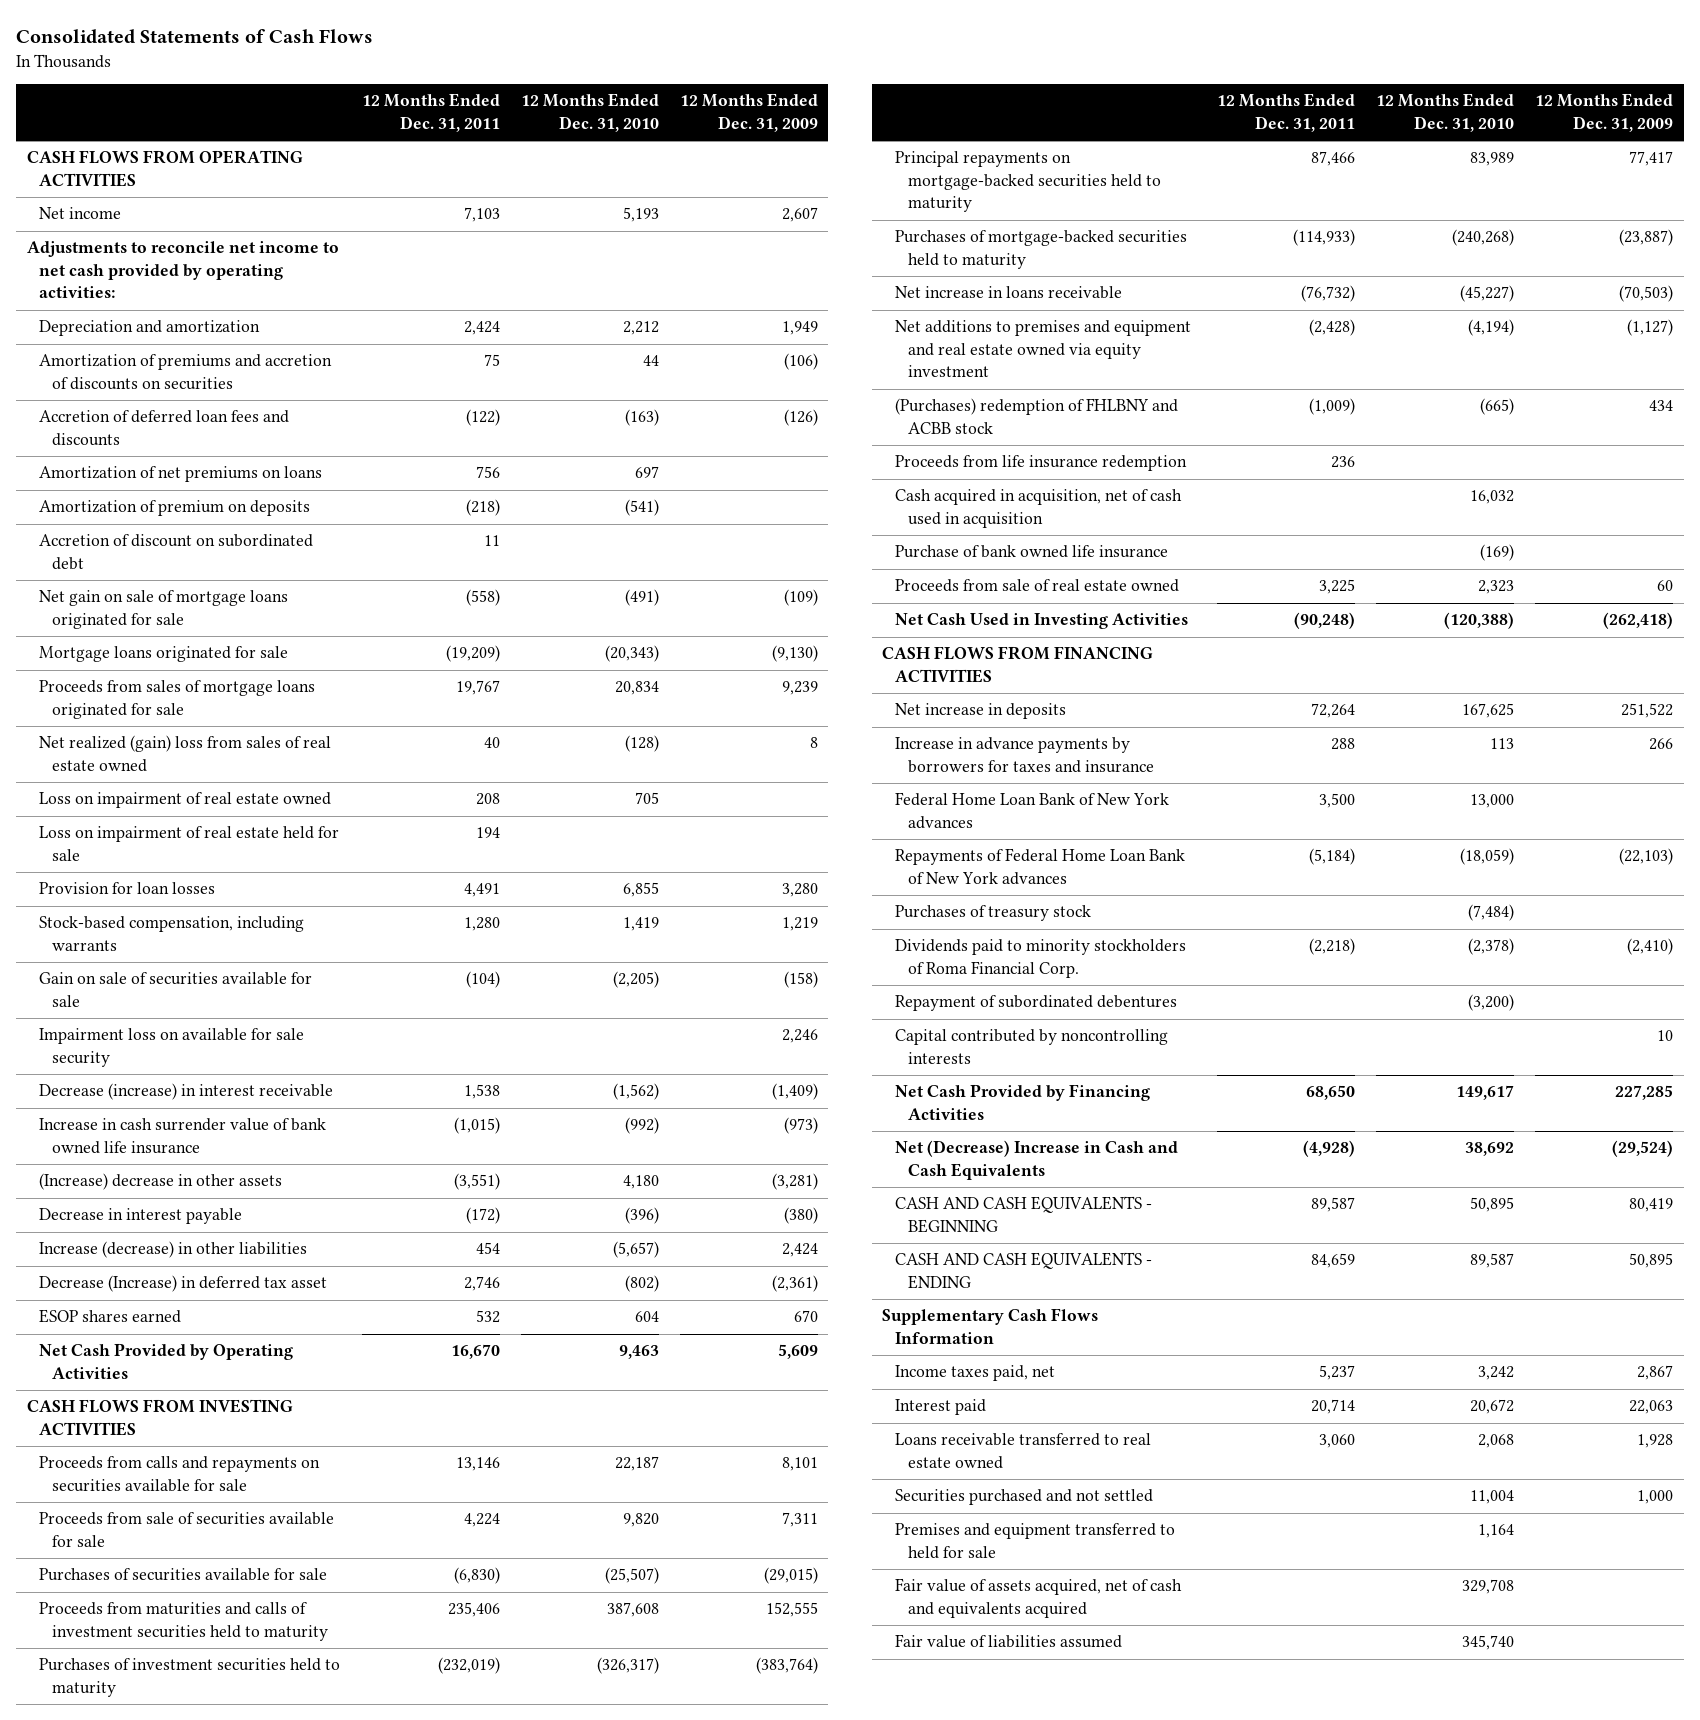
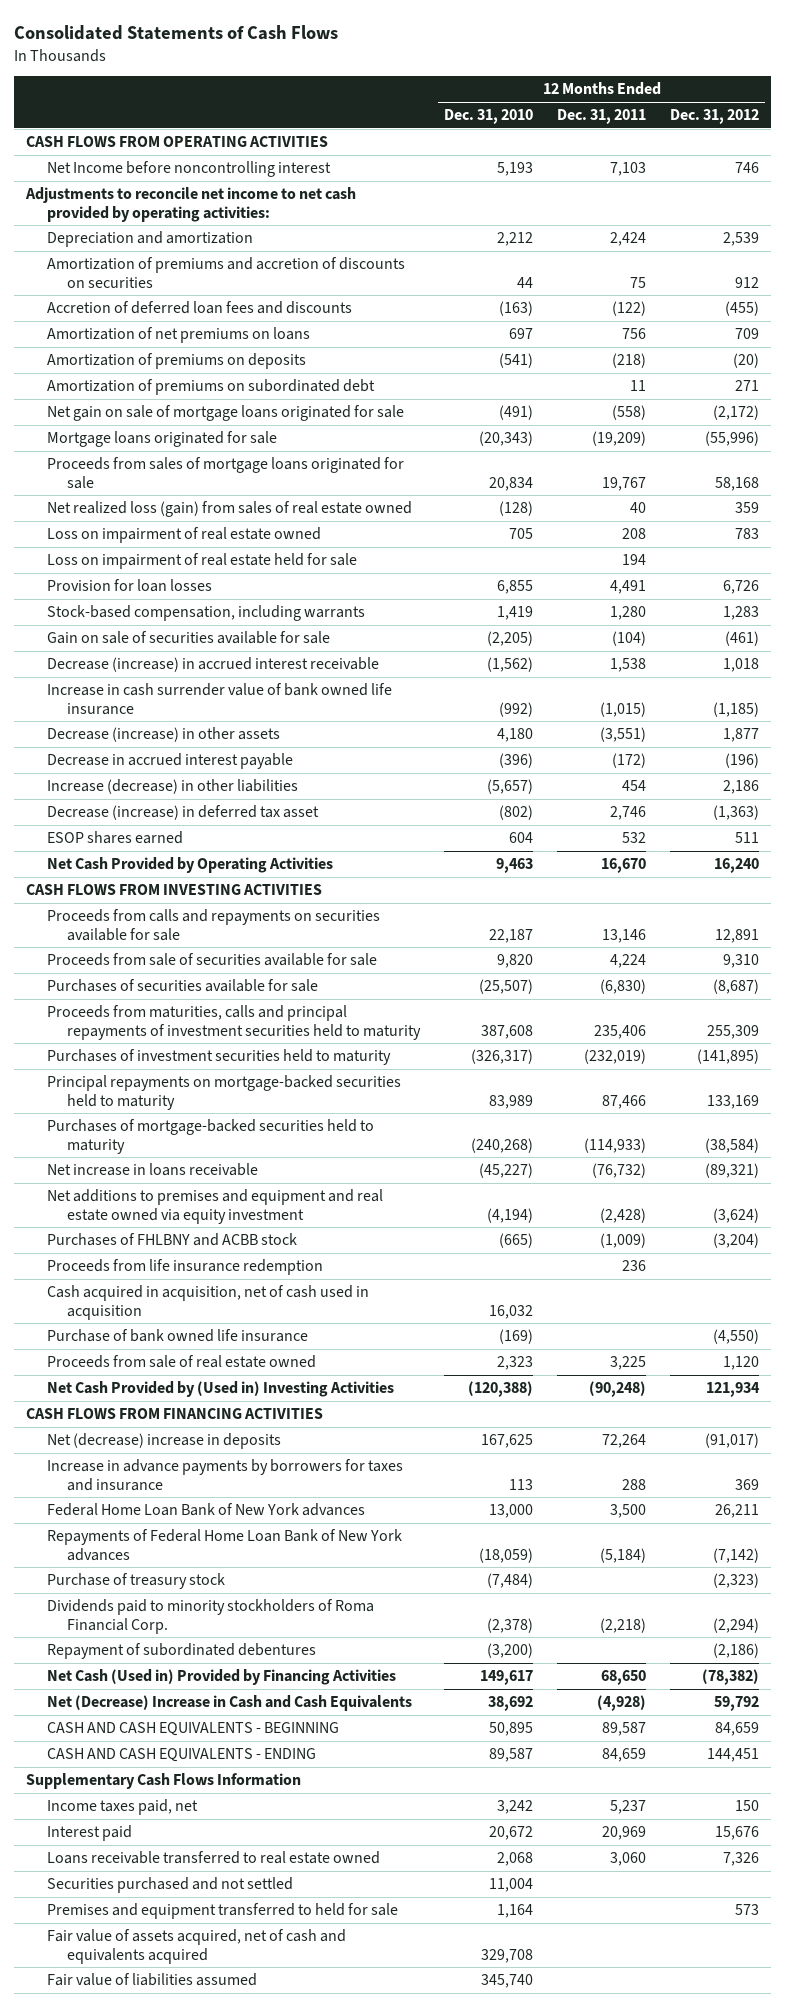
[679,93,818,132] 12 Months Ended Dec. 31, 2009 -> none
none -> [670,109,760,125] Dec. 31, 2012
[39,207,122,220] Net income -> [46,161,331,178] Net Income before noncontrolling interest
[39,500,311,517] Amortization of premium on deposits -> [46,353,306,370] Amortization of premiums on deposits
[39,534,314,570] Accretion of discount on subordinated debt -> [46,379,375,396] Amortization of premiums on subordinated debt
[39,735,332,772] Net realized (gain) loss from sales of real estate owned -> [46,501,412,518] Net realized loss (gain) from sales of real estate owned
[39,1028,305,1067] Impairment loss on available for sale security -> none
[39,1083,334,1101] Decrease (increase) in interest receivable -> [46,657,379,673] Decrease (increase) in accrued interest receivable
[39,1173,283,1191] (Increase) decrease in other assets -> [46,727,280,743] Decrease (increase) in other assets
[39,1208,243,1225] Decrease in interest payable -> [46,753,293,770] Decrease in accrued interest payable
[39,1275,328,1293] Decrease (Increase) in deferred tax asset -> [46,805,319,821] Decrease (increase) in deferred tax asset
[39,1602,329,1641] Proceeds from maturities and calls of investment securities held to maturity -> [46,1005,422,1040] Proceeds from maturities, calls and principal repayments of investment securities held to maturity
[895,398,1179,434] (Purchases) redemption of FHLBNY and ACBB stock -> [46,1233,297,1247] Purchases of FHLBNY and ACBB stock
[895,613,1189,630] Net Cash Used in Investing Activities -> [46,1381,394,1398] Net Cash Provided by (Used in) Investing Activities
[895,703,1067,720] Net increase in deposits -> [46,1433,281,1450] Net (decrease) increase in deposits
[895,905,1092,922] Purchases of treasury stock -> [46,1573,225,1590] Purchase of treasury stock
[895,1029,1169,1064] Capital contributed by noncontrolling interests -> none
[895,1084,1151,1120] Net Cash Provided by Financing Activities -> [46,1669,396,1686] Net Cash (Used in) Provided by Financing Activities
[1311,1399,1356,1415] 20,714 -> [602,1826,647,1841] 20,969

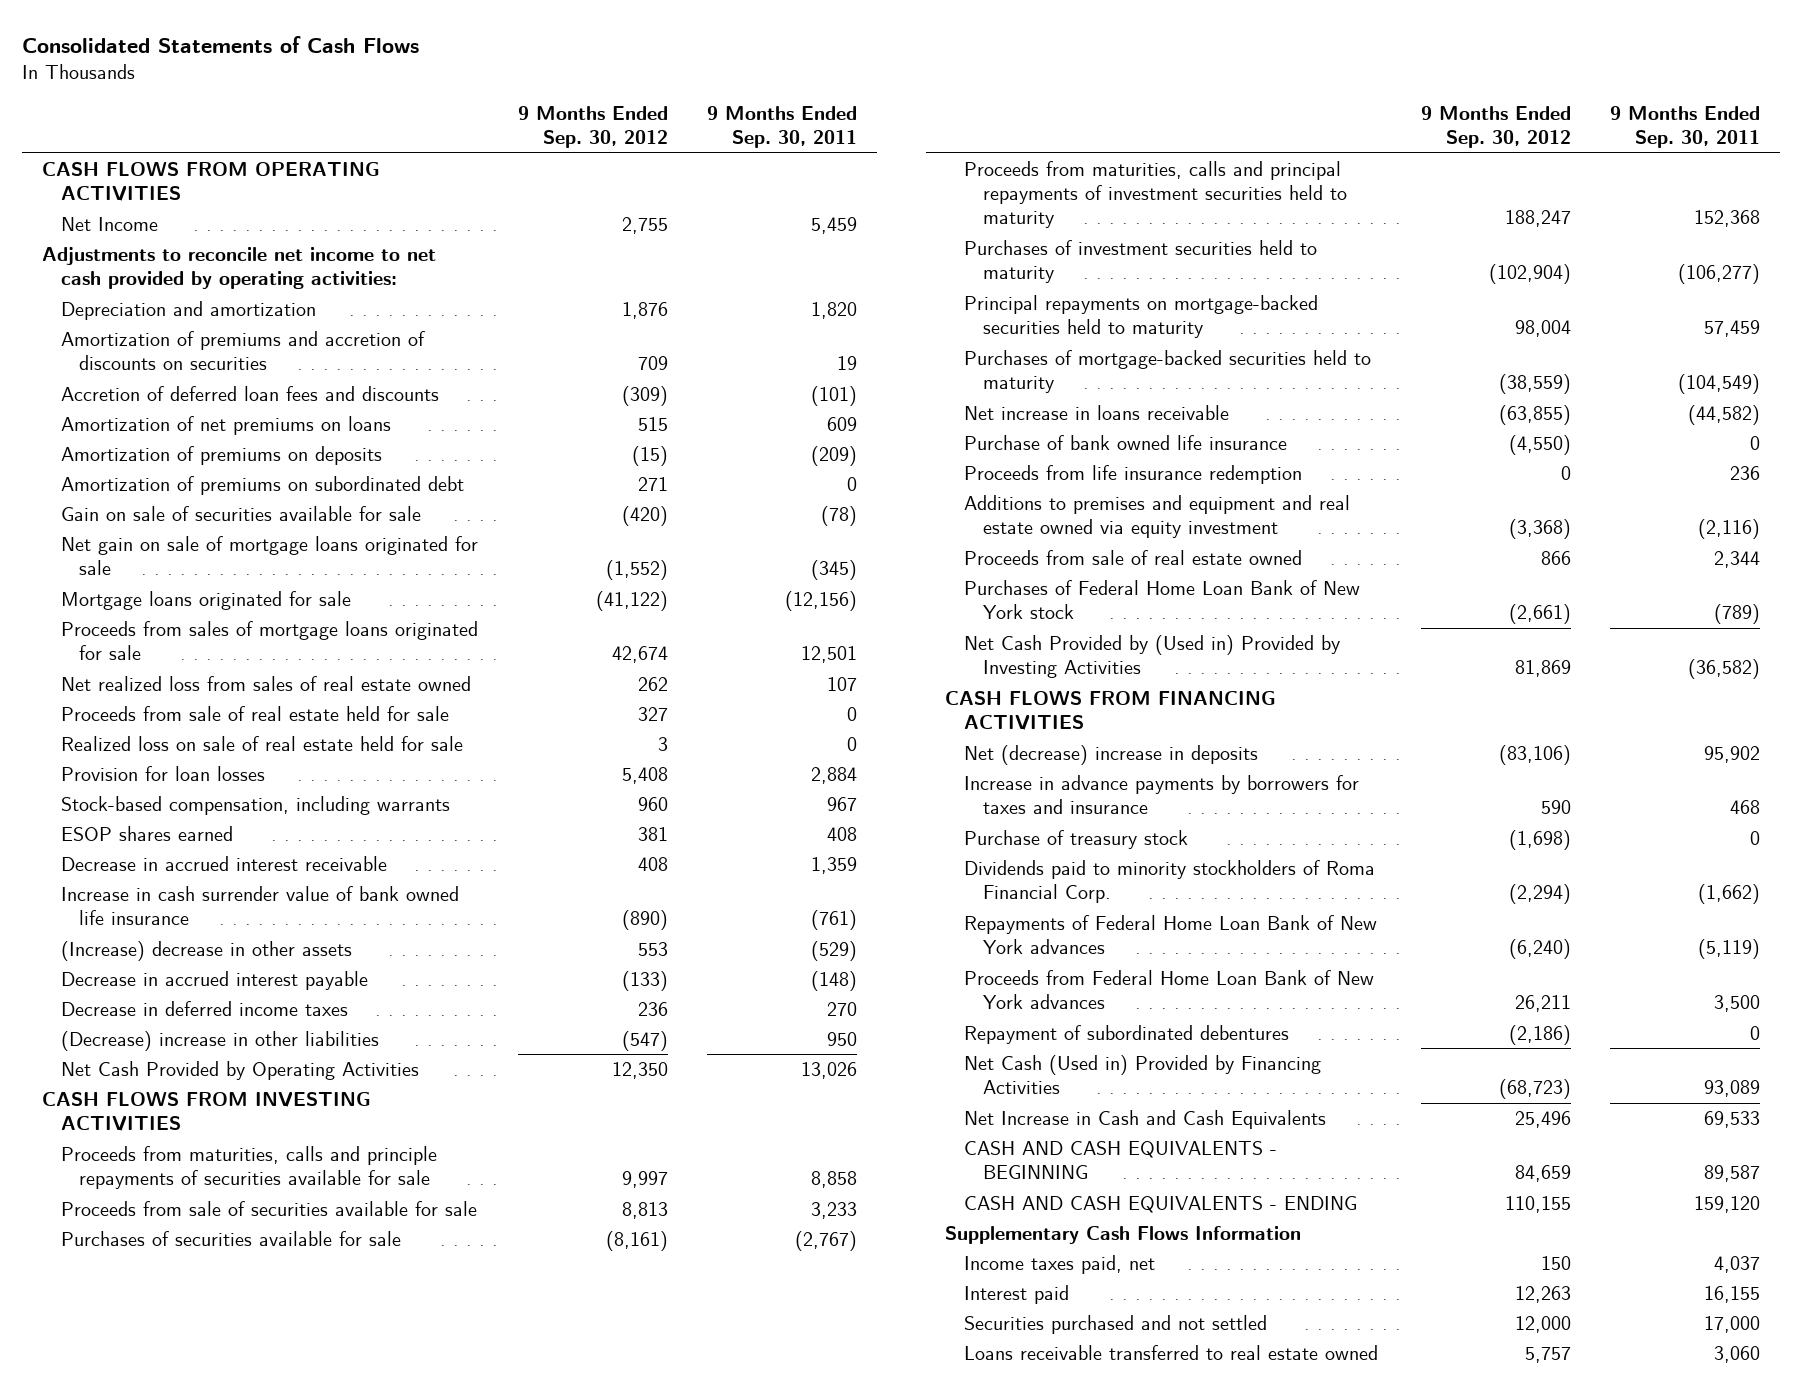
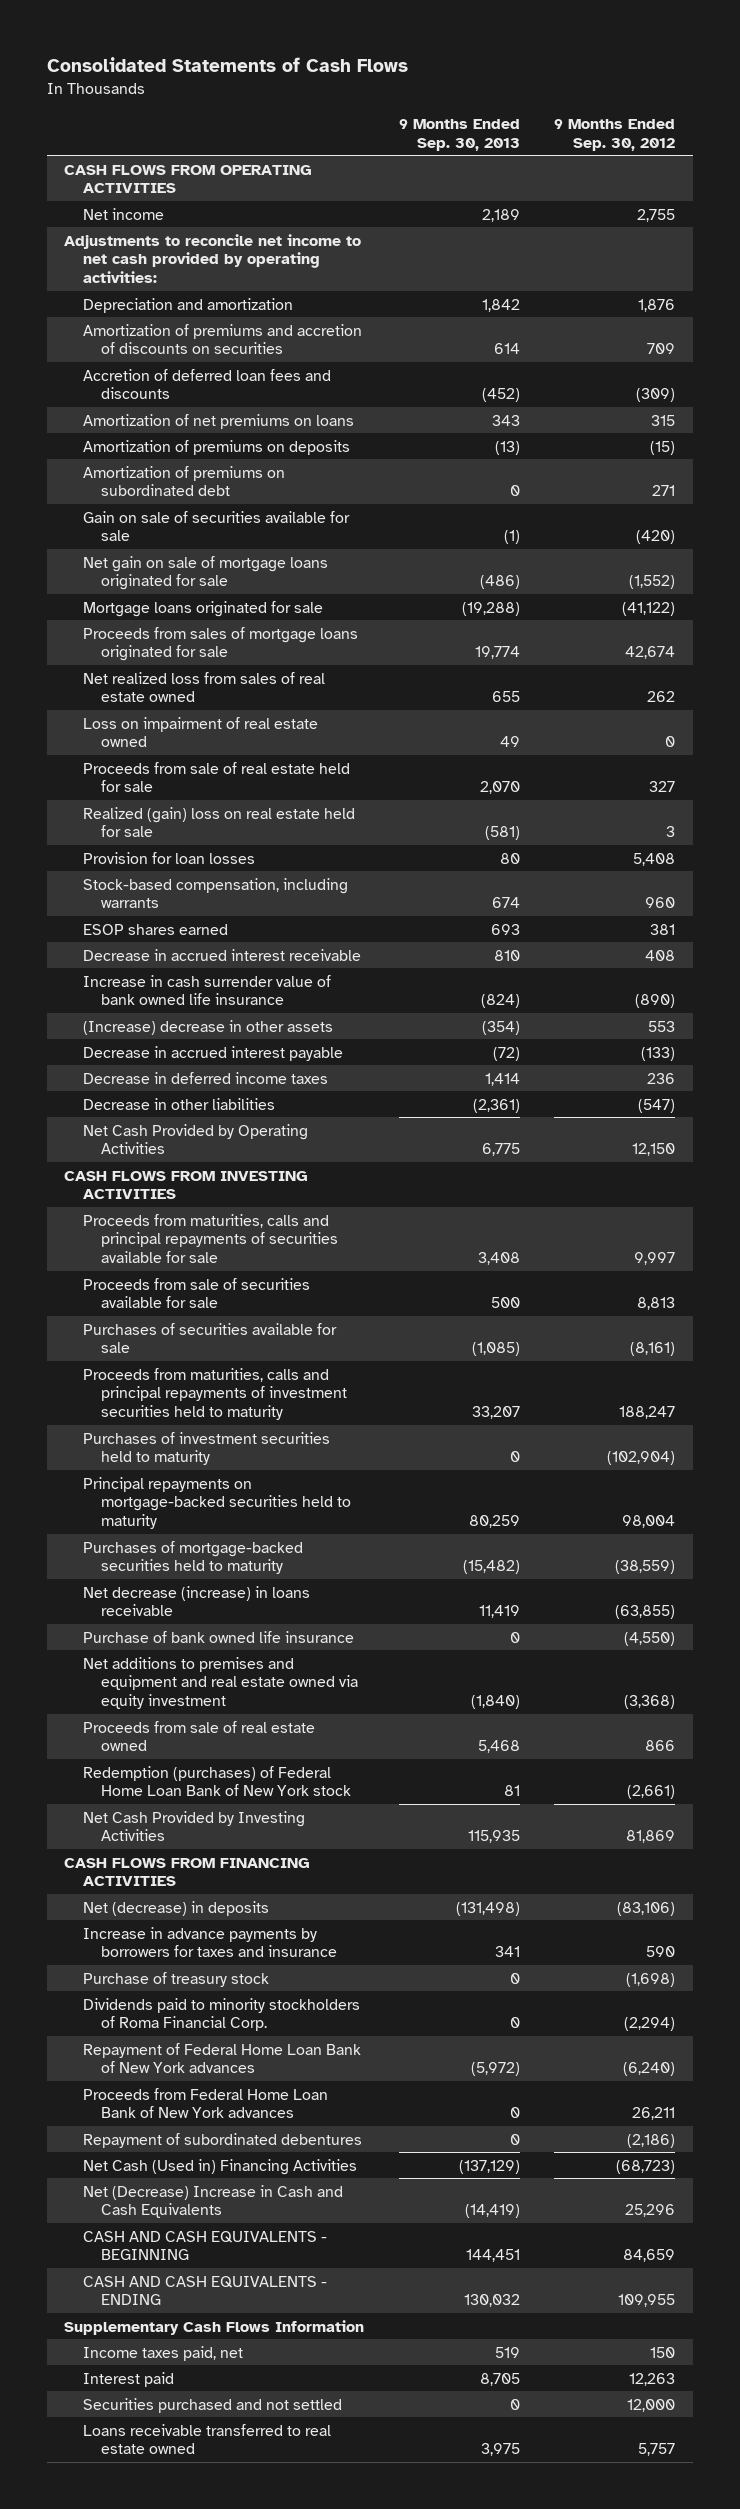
[707,105,858,149] 9 Months Ended Sep. 30, 2011 -> none
none -> [398,118,520,151] 9 Months Ended Sep. 30, 2013
[60,216,158,231] Net Income -> [82,207,164,220] Net income
[637,416,668,431] 515 -> [651,414,676,426] 315
none -> [82,716,318,748] Loss on impairment of real estate owned
[60,735,463,751] Realized loss on sale of real estate held for sale -> [82,806,355,838] Realized (gain) loss on real estate held for sale
[60,1030,379,1051] (Decrease) increase in other liabilities -> [82,1097,275,1110] Decrease in other liabilities
[611,1061,668,1079] 12,350 -> [632,1143,676,1157] 12,150
[60,1145,437,1190] Proceeds from maturities, calls and principle repayments of securities available for sale -> [82,1213,339,1264] Proceeds from maturities, calls and principal repayments of securities available for sale
[963,404,1229,420] Net increase in loans receivable -> [82,1585,310,1617] Net decrease (increase) in loans receivable
[963,464,1302,484] Proceeds from life insurance redemption -> none
[963,494,1350,539] Additions to premises and equipment and real estate owned via equity investment -> [82,1656,359,1710] Net additions to premises and equipment and real estate owned via equity investment
[963,579,1360,620] Purchases of Federal Home Loan Bank of New York stock -> [82,1765,352,1797] Redemption (purchases) of Federal Home Loan Bank of New York stock
[963,634,1340,679] Net Cash Provided by (Used in) Provided by Investing Activities -> [82,1810,305,1842] Net Cash Provided by Investing Activities
[963,744,1258,765] Net (decrease) increase in deposits -> [82,1900,269,1916] Net (decrease) in deposits
[963,914,1377,955] Repayments of Federal Home Loan Bank of New York advances -> [82,2042,361,2074] Repayment of Federal Home Loan Bank of New York advances
[963,1054,1321,1095] Net Cash (Used in) Provided by Financing Activities -> [82,2158,357,2175] Net Cash (Used in) Financing Activities
[963,1109,1326,1129] Net Increase in Cash and Cash Equivalents -> [82,2184,343,2219] Net (Decrease) Increase in Cash and Cash Equivalents
[1514,1110,1571,1128] 25,496 -> [625,2204,676,2218] 25,296
[1504,1195,1571,1213] 110,155 -> [618,2294,676,2308] 109,955

